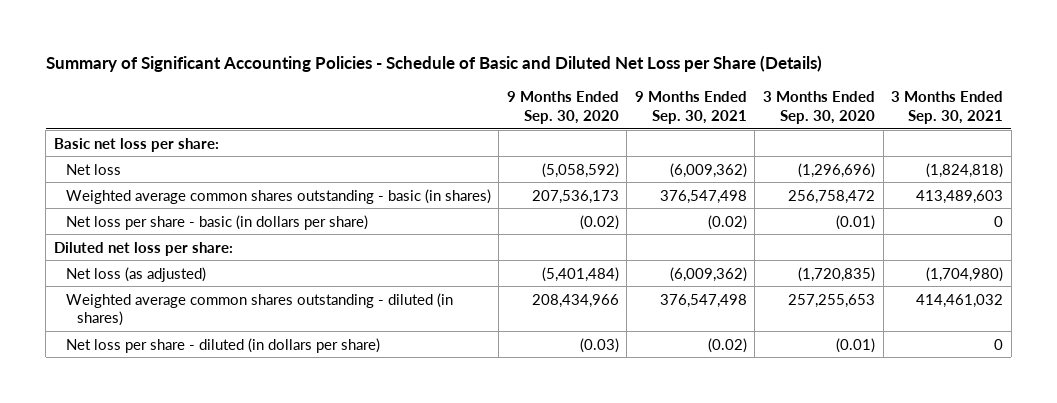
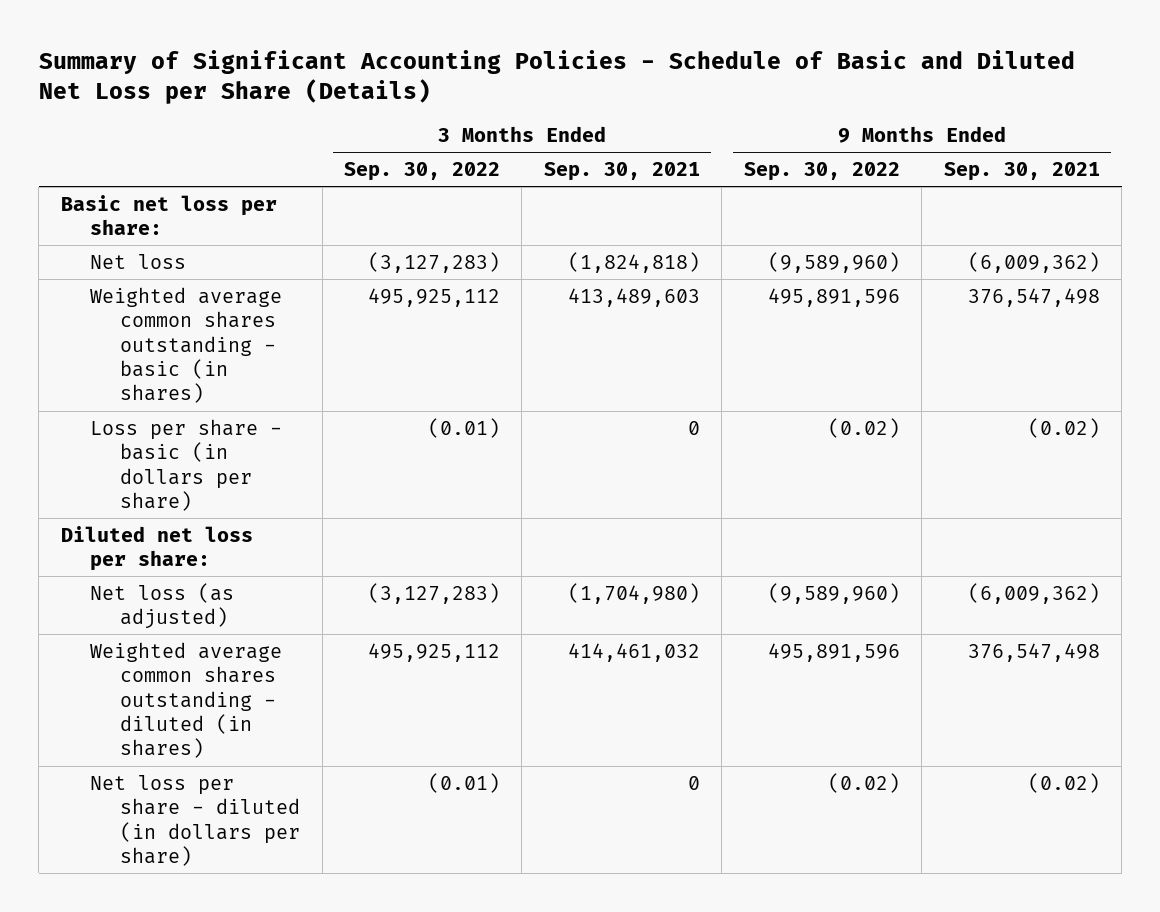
[506,91,619,124] 9 Months Ended Sep. 30, 2020 -> none
[762,91,875,124] 3 Months Ended Sep. 30, 2020 -> none
none -> [344,162,501,182] Sep. 30, 2022
none -> [743,162,900,182] Sep. 30, 2022
[65,214,368,230] Net loss per share - basic (in dollars per share) -> [90,418,283,512] Loss per share - basic (in dollars per share)

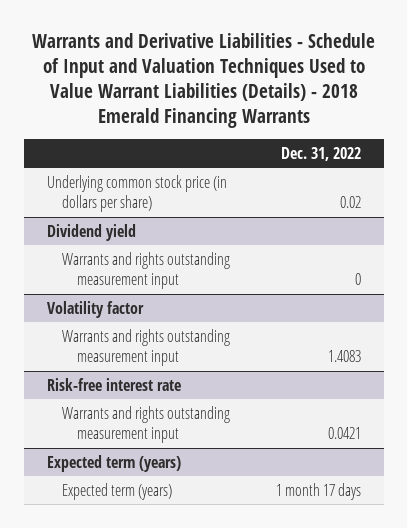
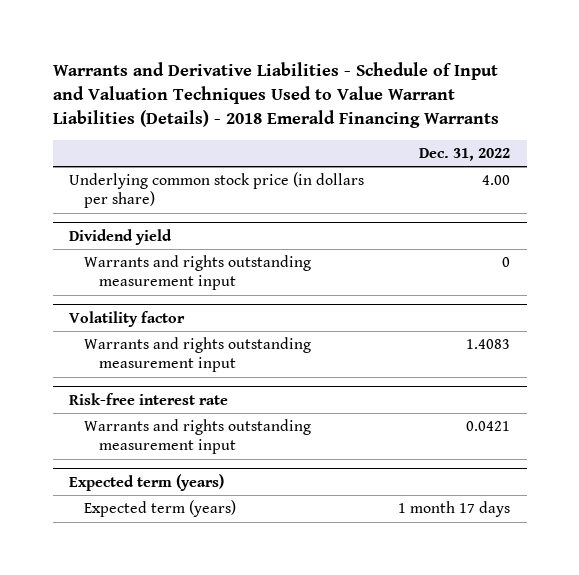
[339,196,361,209] 0.02 -> [481,175,510,186] 4.00

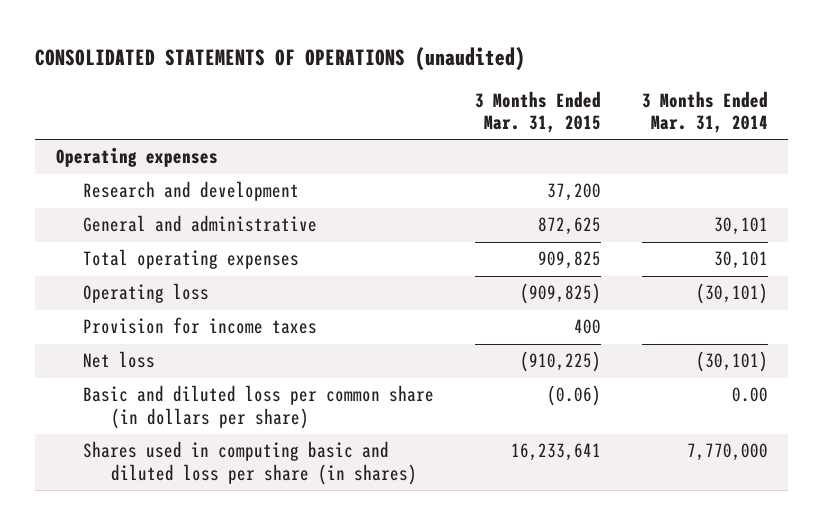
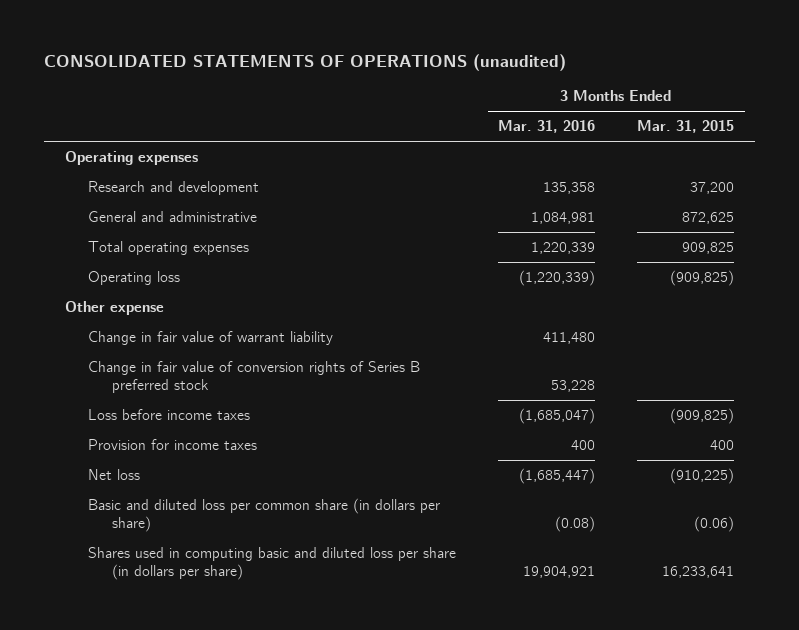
[641,91,768,134] 3 Months Ended Mar. 31, 2014 -> none
none -> [498,120,596,134] Mar. 31, 2016
none -> [65,300,165,315] Other expense
none -> [88,330,334,345] Change in fair value of warrant liability
none -> [88,360,421,394] Change in fair value of conversion rights of Series B preferred stock
none -> [88,408,251,420] Loss before income taxes
[83,441,418,485] Shares used in computing basic and diluted loss per share (in shares) -> [88,546,457,581] Shares used in computing basic and diluted loss per share (in dollars per share)

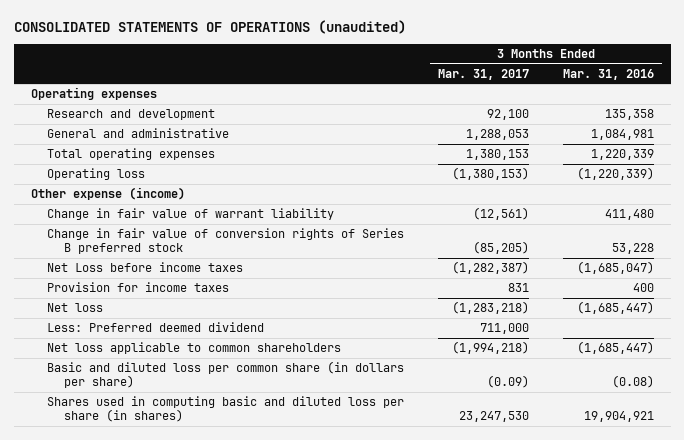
[637,120,735,134] Mar. 31, 2015 -> none
none -> [438,68,530,80] Mar. 31, 2017
[65,300,165,315] Other expense -> [30,187,185,201] Other expense (income)
[88,408,251,420] Loss before income taxes -> [47,262,244,273] Net Loss before income taxes
none -> [47,322,265,333] Less: Preferred deemed dividend
none -> [47,342,342,355] Net loss applicable to common shareholders
[88,546,457,581] Shares used in computing basic and diluted loss per share (in dollars per share) -> [47,396,405,423] Shares used in computing basic and diluted loss per share (in shares)

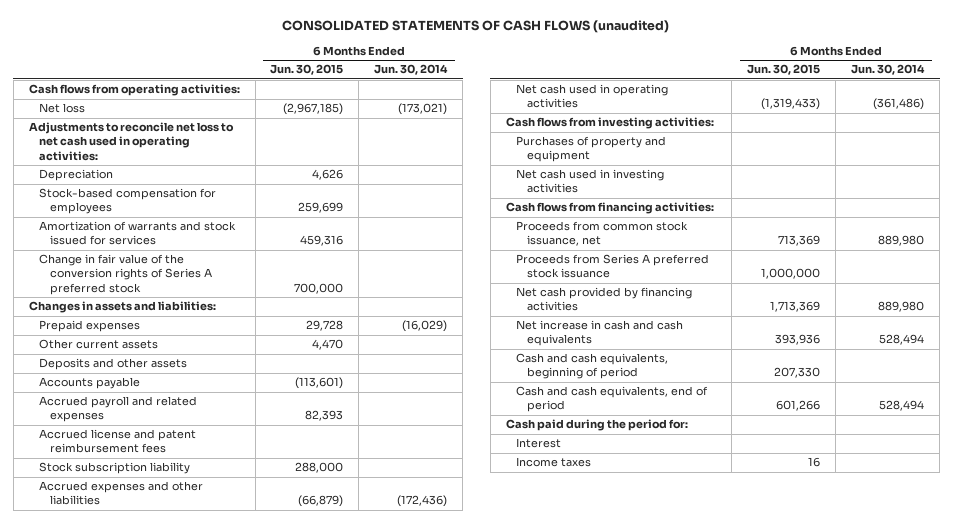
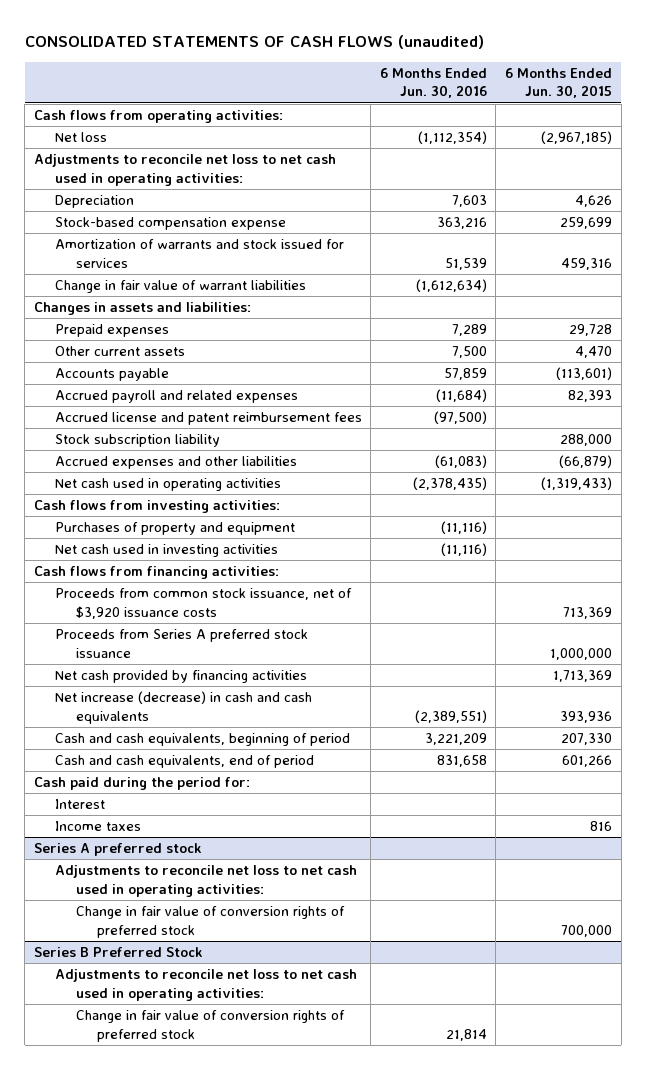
[374,64,449,76] Jun. 30, 2014 -> none
none -> [379,67,487,99] 6 Months Ended Jun. 30, 2016
[39,188,217,215] Stock-based compensation for employees -> [54,217,286,231] Stock-based compensation expense
[39,254,213,295] Change in fair value of the conversion rights of Series A preferred stock -> none
none -> [54,280,306,294] Change in fair value of warrant liabilities
[39,358,188,371] Deposits and other assets -> none
[516,221,689,247] Proceeds from common stock issuance, net -> [54,588,352,619] Proceeds from common stock issuance, net of $3,920 issuance costs
[516,320,684,347] Net increase in cash and cash equivalents -> [54,691,312,724] Net increase (decrease) in cash and cash equivalents
[808,457,821,468] 16 -> [590,821,613,832] 816
none -> [34,843,203,857] Series A preferred stock
none -> [54,865,357,897] Adjustments to reconcile net loss to net cash used in operating activities:
none -> [75,906,345,938] Change in fair value of conversion rights of preferred stock
none -> [34,947,204,958] Series B Preferred Stock
none -> [54,969,357,1001] Adjustments to reconcile net loss to net cash used in operating activities:
none -> [75,1010,345,1042] Change in fair value of conversion rights of preferred stock

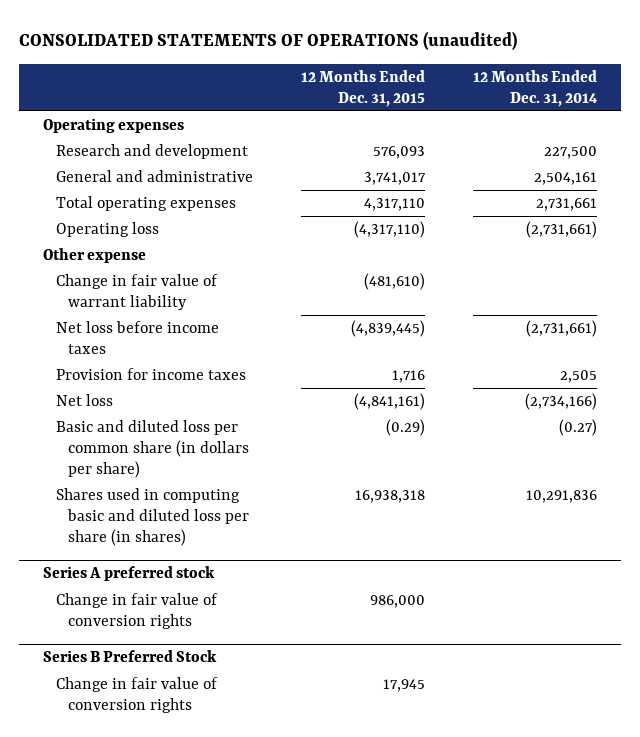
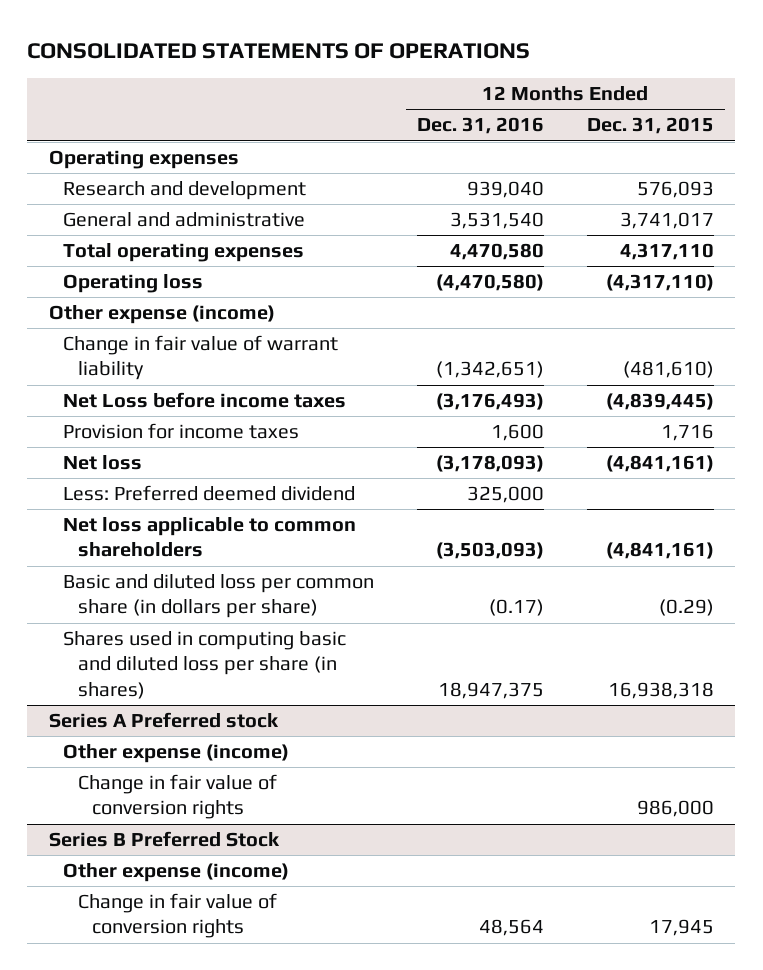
[19,31,518,51] CONSOLIDATED STATEMENTS OF OPERATIONS (unaudited) -> [27,43,531,60] CONSOLIDATED STATEMENTS OF OPERATIONS
[472,69,598,107] 12 Months Ended Dec. 31, 2014 -> none
none -> [417,117,545,135] Dec. 31, 2016
[43,248,147,264] Other expense -> [48,305,275,325] Other expense (income)
[55,321,219,354] Net loss before income taxes -> [63,392,347,409] Net Loss before income taxes
none -> [63,485,356,502] Less: Preferred deemed dividend
none -> [63,517,357,558] Net loss applicable to common shareholders
[43,566,216,582] Series A preferred stock -> [48,712,279,729] Series A Preferred stock
none -> [63,744,290,764] Other expense (income)
none -> [63,863,290,883] Other expense (income)

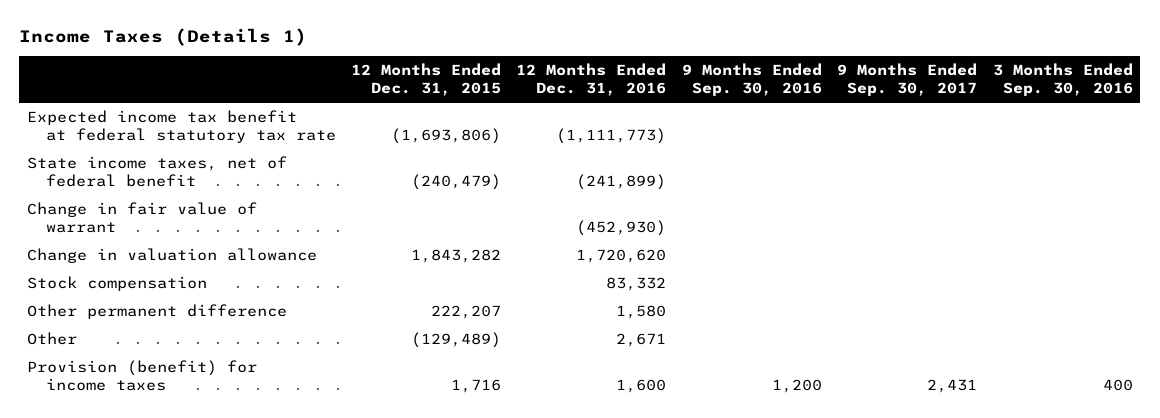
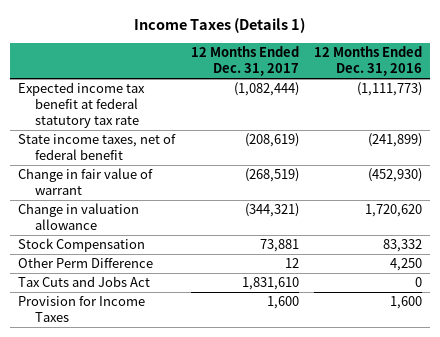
[351,62,502,97] 12 Months Ended Dec. 31, 2015 -> none
[681,62,822,97] 9 Months Ended Sep. 30, 2016 -> none
[837,62,978,97] 9 Months Ended Sep. 30, 2017 -> none
[992,62,1133,97] 3 Months Ended Sep. 30, 2016 -> none
none -> [190,46,299,76] 12 Months Ended Dec. 31, 2017
[27,331,78,345] Other -> none
[27,275,208,291] Stock compensation -> [18,238,146,253] Stock Compensation
[27,303,288,319] Other permanent difference -> [18,257,154,269] Other Perm Difference
[616,304,667,319] 1,580 -> [390,258,423,272] 4,250
none -> [18,276,151,288] Tax Cuts and Jobs Act
[27,359,258,392] Provision (benefit) for income taxes -> [18,296,146,323] Provision for Income Taxes

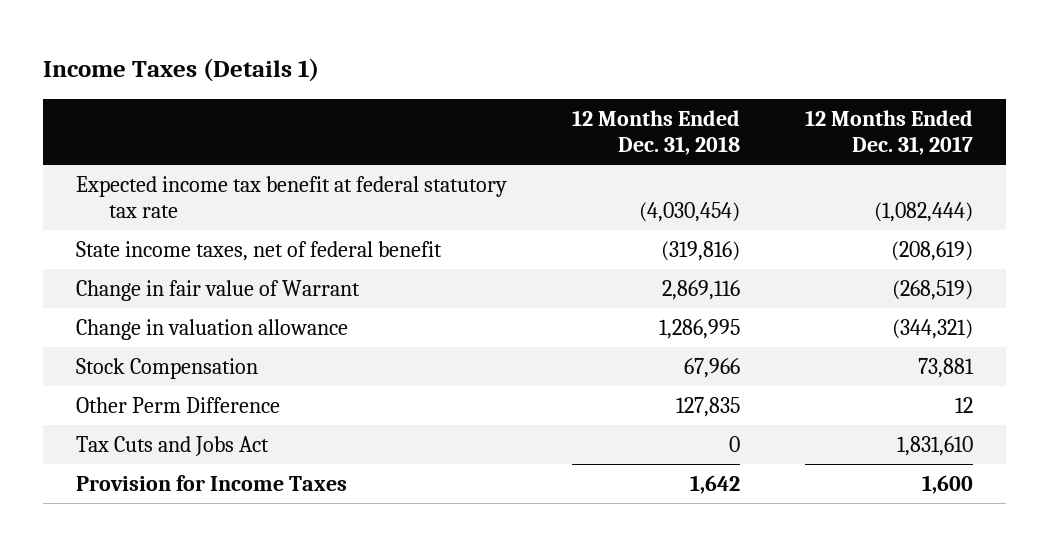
[314,46,423,76] 12 Months Ended Dec. 31, 2016 -> none
none -> [572,109,741,156] 12 Months Ended Dec. 31, 2018
[18,168,154,196] Change in fair value of warrant -> [75,279,360,301] Change in fair value of Warrant

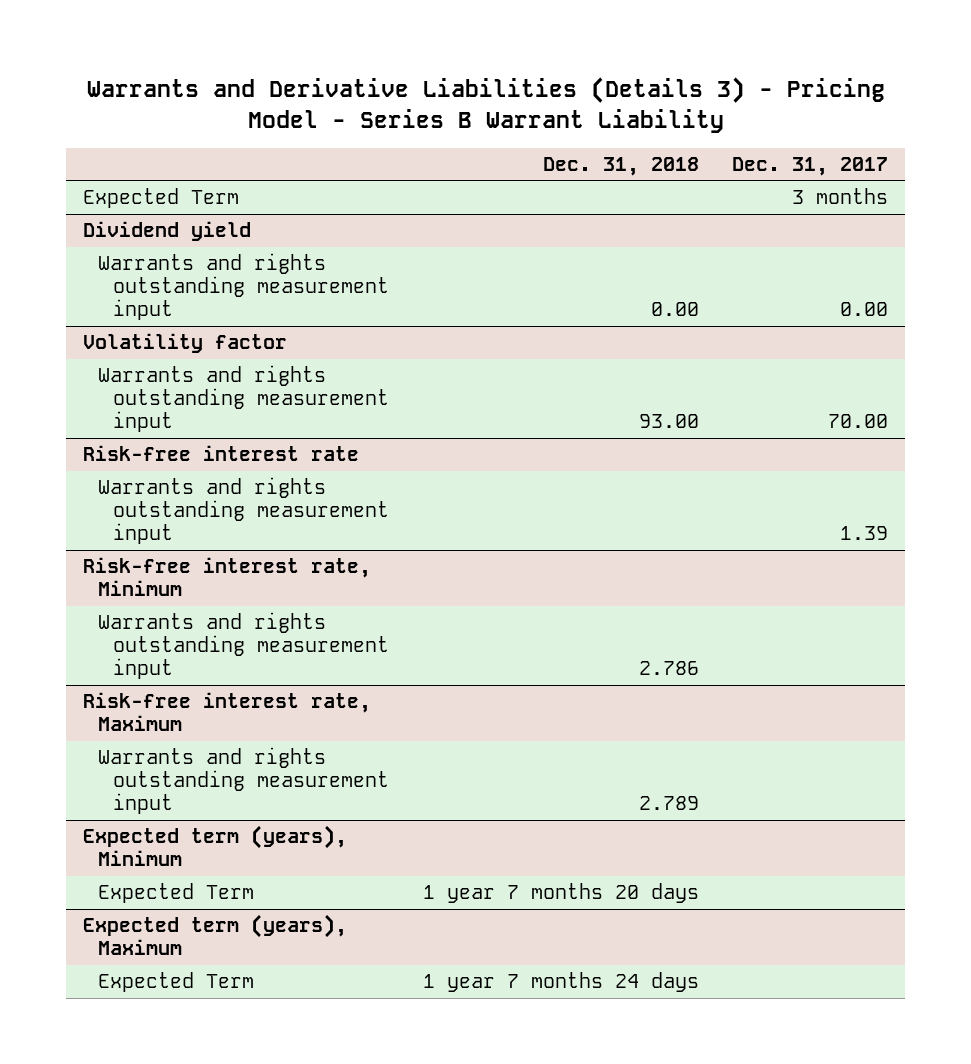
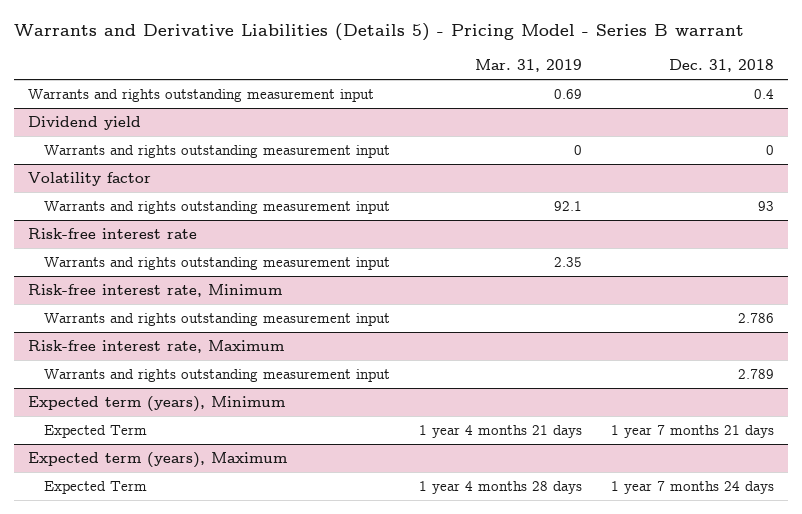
[86,76,885,133] Warrants and Derivative Liabilities (Details 3) - Pricing Model - Series B Warrant Liability -> [13,23,744,42] Warrants and Derivative Liabilities (Details 5) - Pricing Model - Series B warrant
[732,156,889,176] Dec. 31, 2017 -> none
none -> [475,59,583,73] Mar. 31, 2019
[82,188,239,209] Expected Term -> none
none -> [28,89,375,103] Warrants and rights outstanding measurement input
[650,302,699,317] 0.00 -> [766,145,775,156] 0
[638,414,699,429] 93.00 -> [758,201,775,212] 93
[422,883,699,904] 1 year 7 months 20 days -> [611,425,775,439] 1 year 7 months 21 days

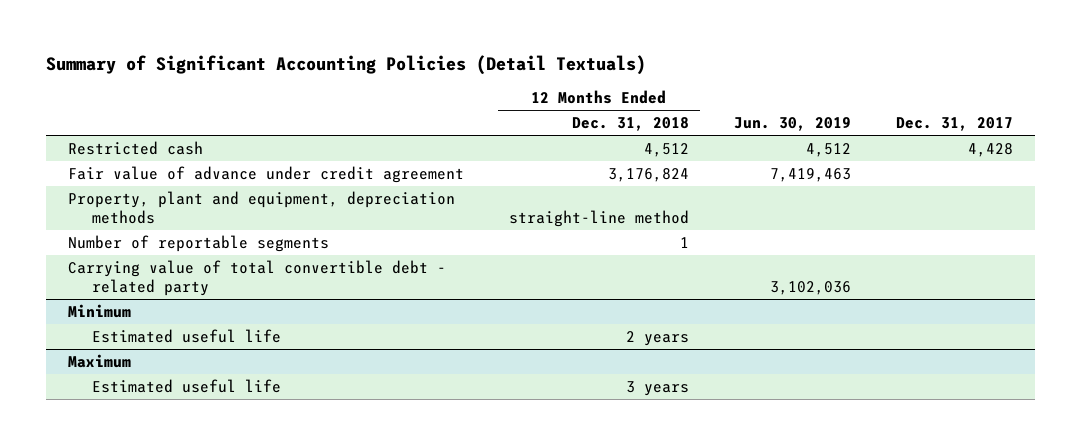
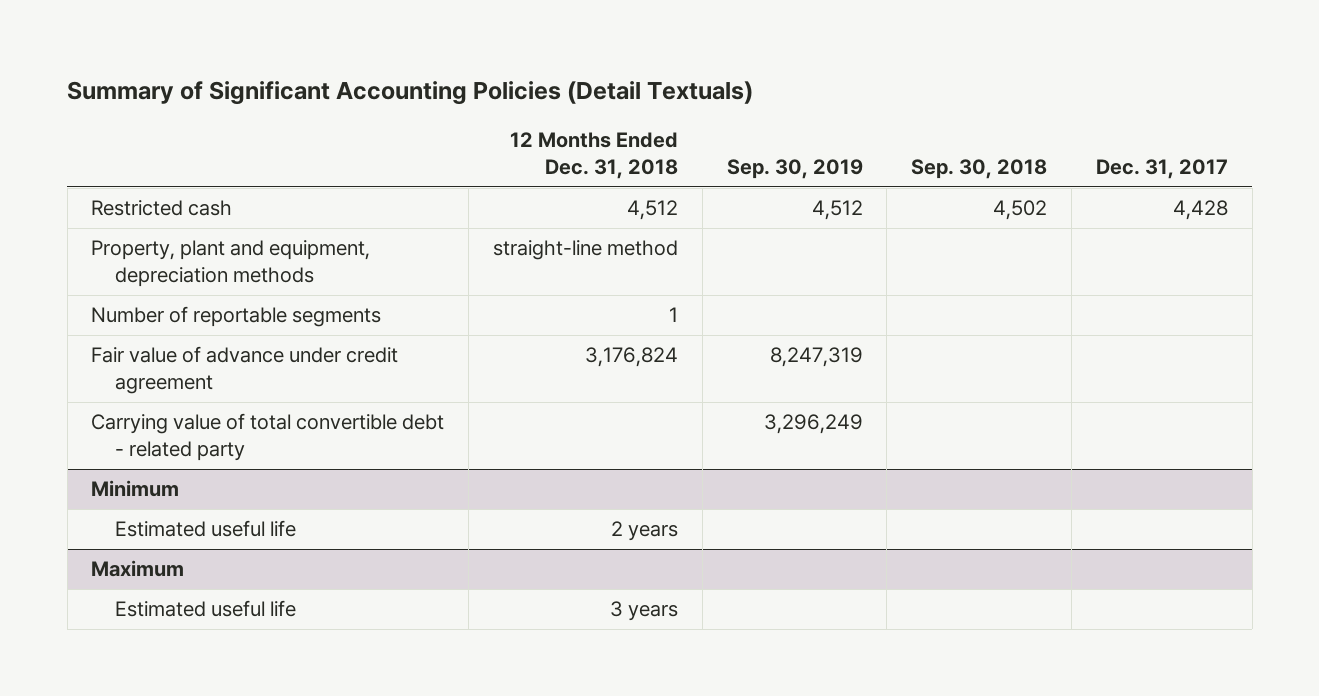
[733,117,851,132] Jun. 30, 2019 -> none
none -> [726,159,863,180] Sep. 30, 2019
none -> [911,159,1048,180] Sep. 30, 2018
[67,166,464,184] Fair value of advance under credit agreement -> [91,346,399,395] Fair value of advance under credit agreement

